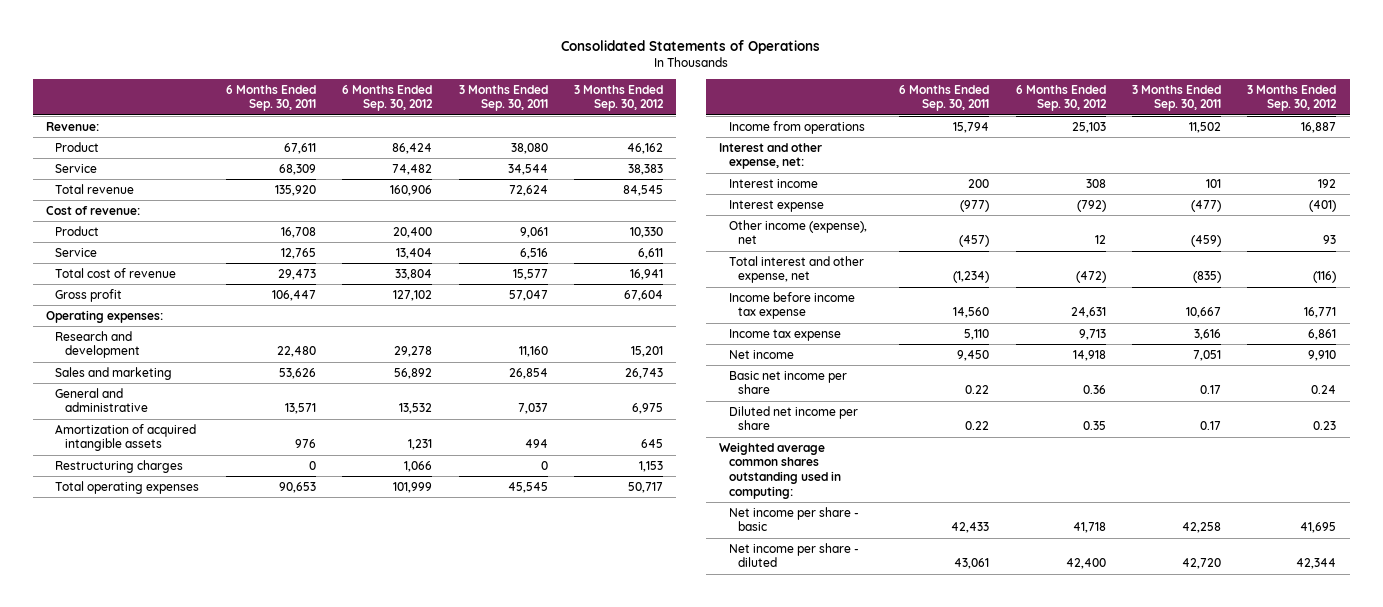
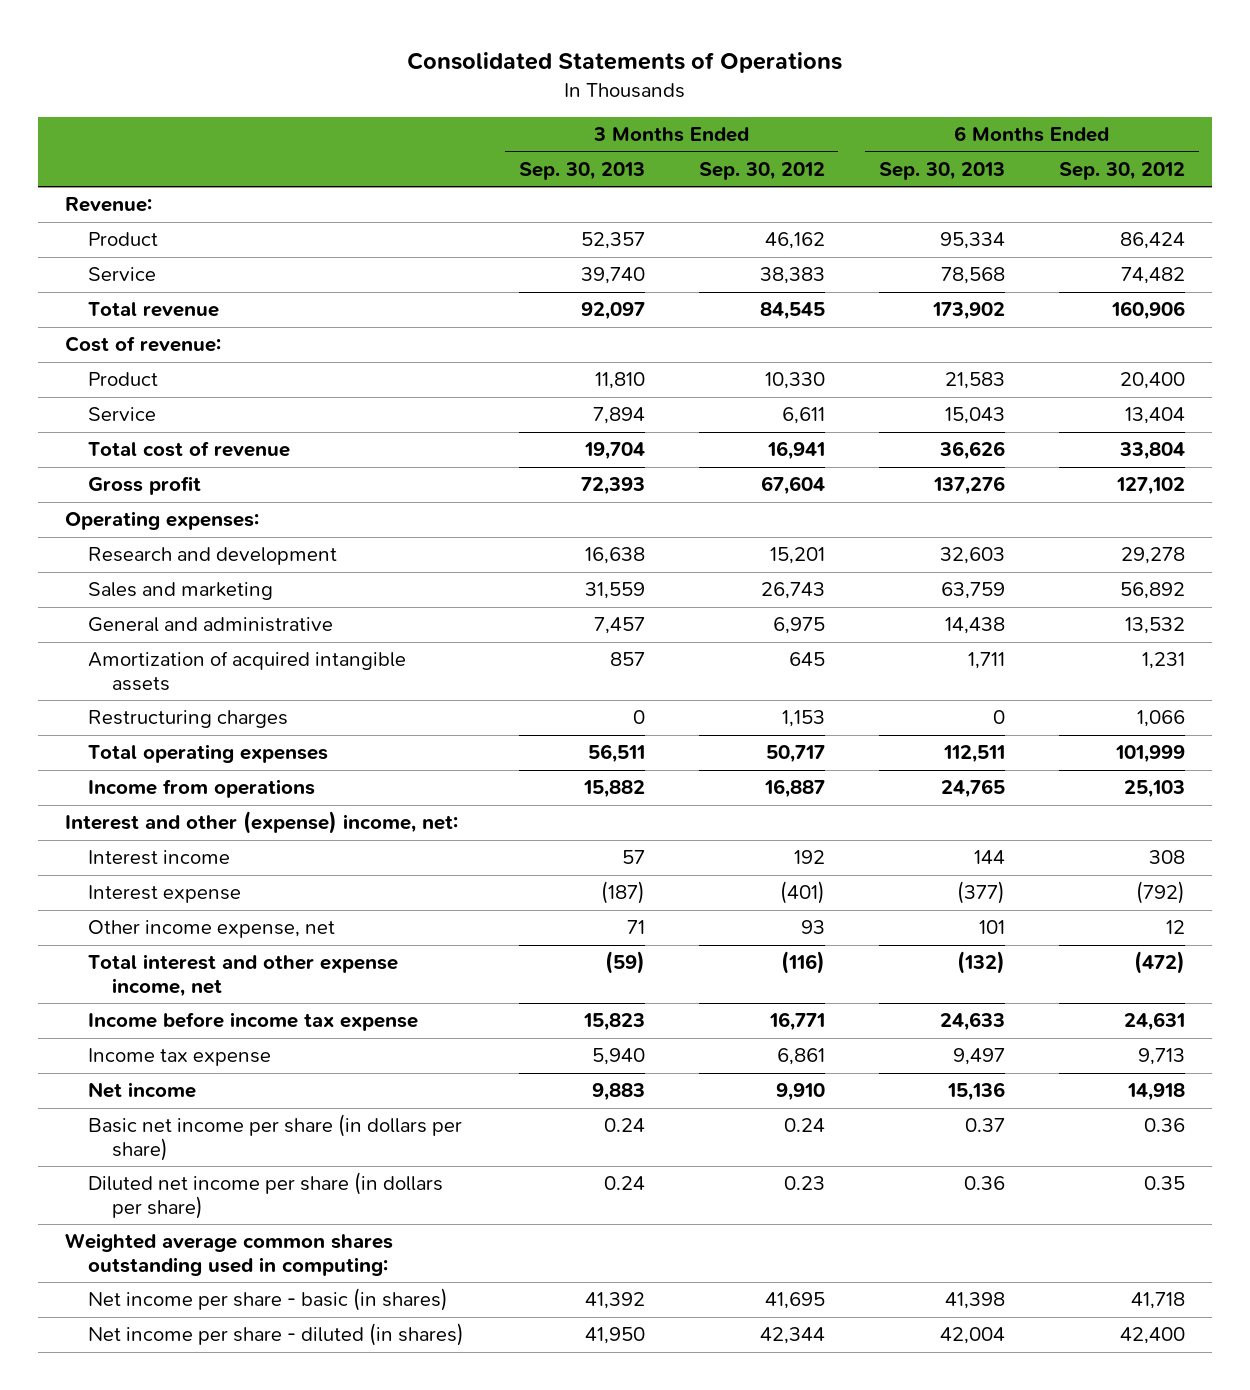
[225,84,316,112] 6 Months Ended Sep. 30, 2011 -> none
[458,84,548,112] 3 Months Ended Sep. 30, 2011 -> none
none -> [518,162,645,181] Sep. 30, 2013
none -> [879,162,1006,181] Sep. 30, 2013
[719,142,823,170] Interest and other expense, net: -> [64,811,458,835] Interest and other (expense) income, net:
[728,219,867,245] Other income (expense), net -> [88,920,336,939] Other income expense, net
[728,255,864,284] Total interest and other expense, net -> [88,954,399,997] Total interest and other expense income, net
[728,370,847,395] Basic net income per share -> [88,1114,463,1161] Basic net income per share (in dollars per share)
[728,405,858,431] Diluted net income per share -> [88,1172,444,1219] Diluted net income per share (in dollars per share)
[728,506,859,532] Net income per share - basic -> [88,1288,449,1312] Net income per share - basic (in shares)
[728,542,859,568] Net income per share - diluted -> [88,1323,465,1347] Net income per share - diluted (in shares)

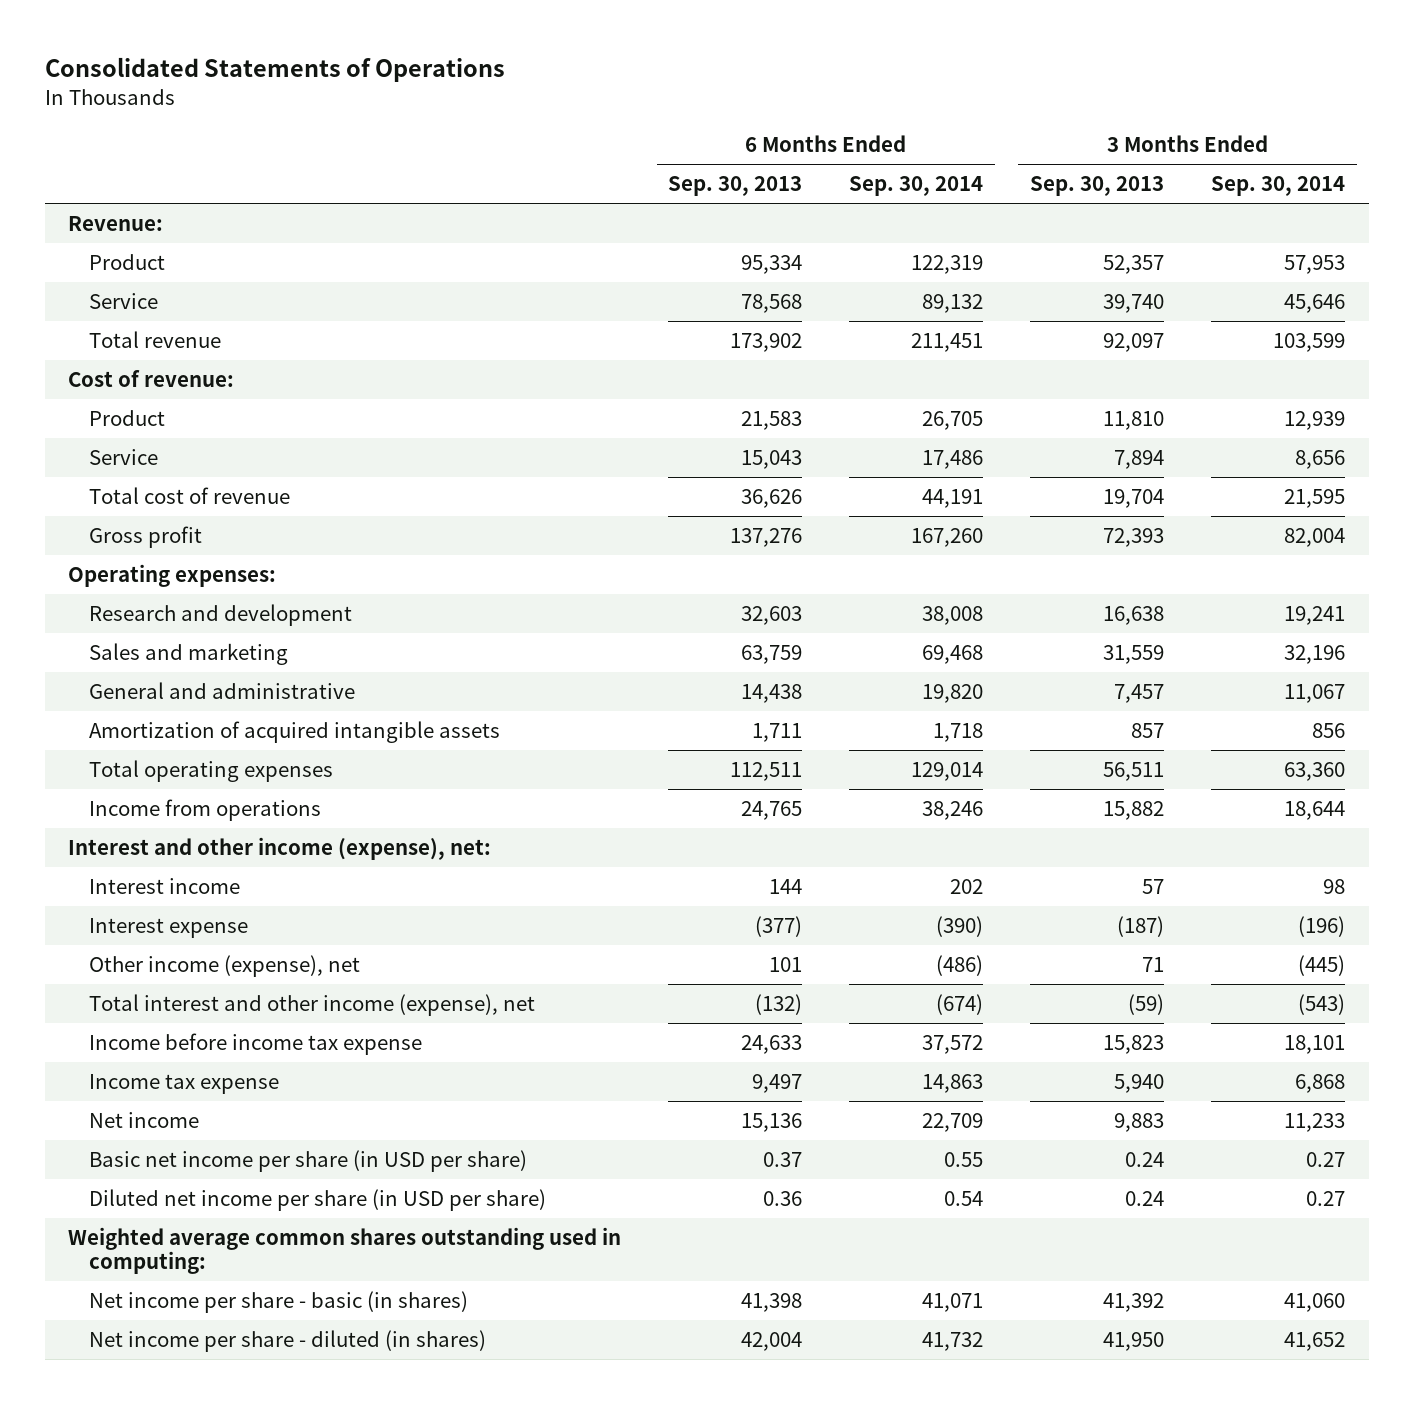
[698,162,825,181] Sep. 30, 2012 -> none
[1059,162,1186,181] Sep. 30, 2012 -> none
none -> [849,176,984,197] Sep. 30, 2014
none -> [1211,176,1346,197] Sep. 30, 2014
[88,710,289,729] Restructuring charges -> none
[64,811,458,835] Interest and other (expense) income, net: -> [68,837,492,861] Interest and other income (expense), net:
[88,920,336,939] Other income expense, net -> [89,955,361,978] Other income (expense), net
[88,954,399,997] Total interest and other expense income, net -> [89,994,536,1017] Total interest and other income (expense), net
[88,1114,463,1161] Basic net income per share (in dollars per share) -> [89,1150,528,1173] Basic net income per share (in USD per share)
[88,1172,444,1219] Diluted net income per share (in dollars per share) -> [89,1189,547,1212] Diluted net income per share (in USD per share)

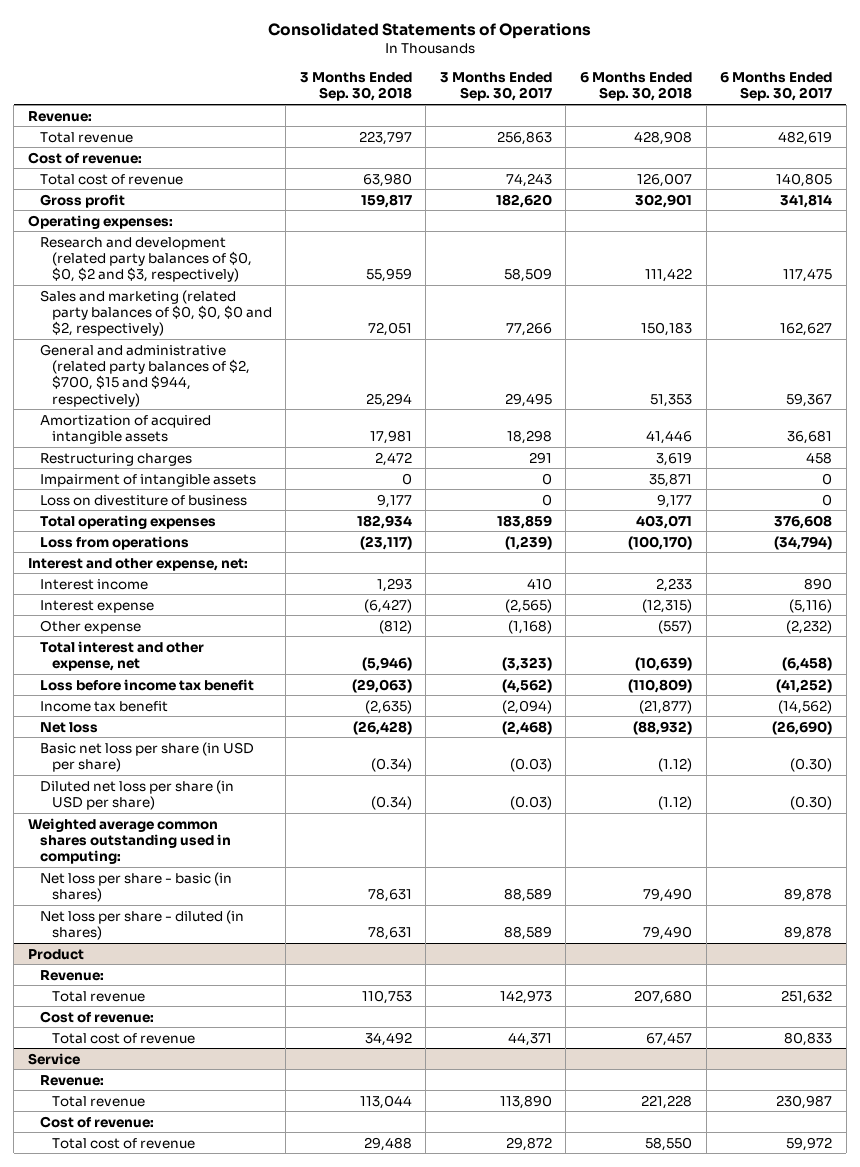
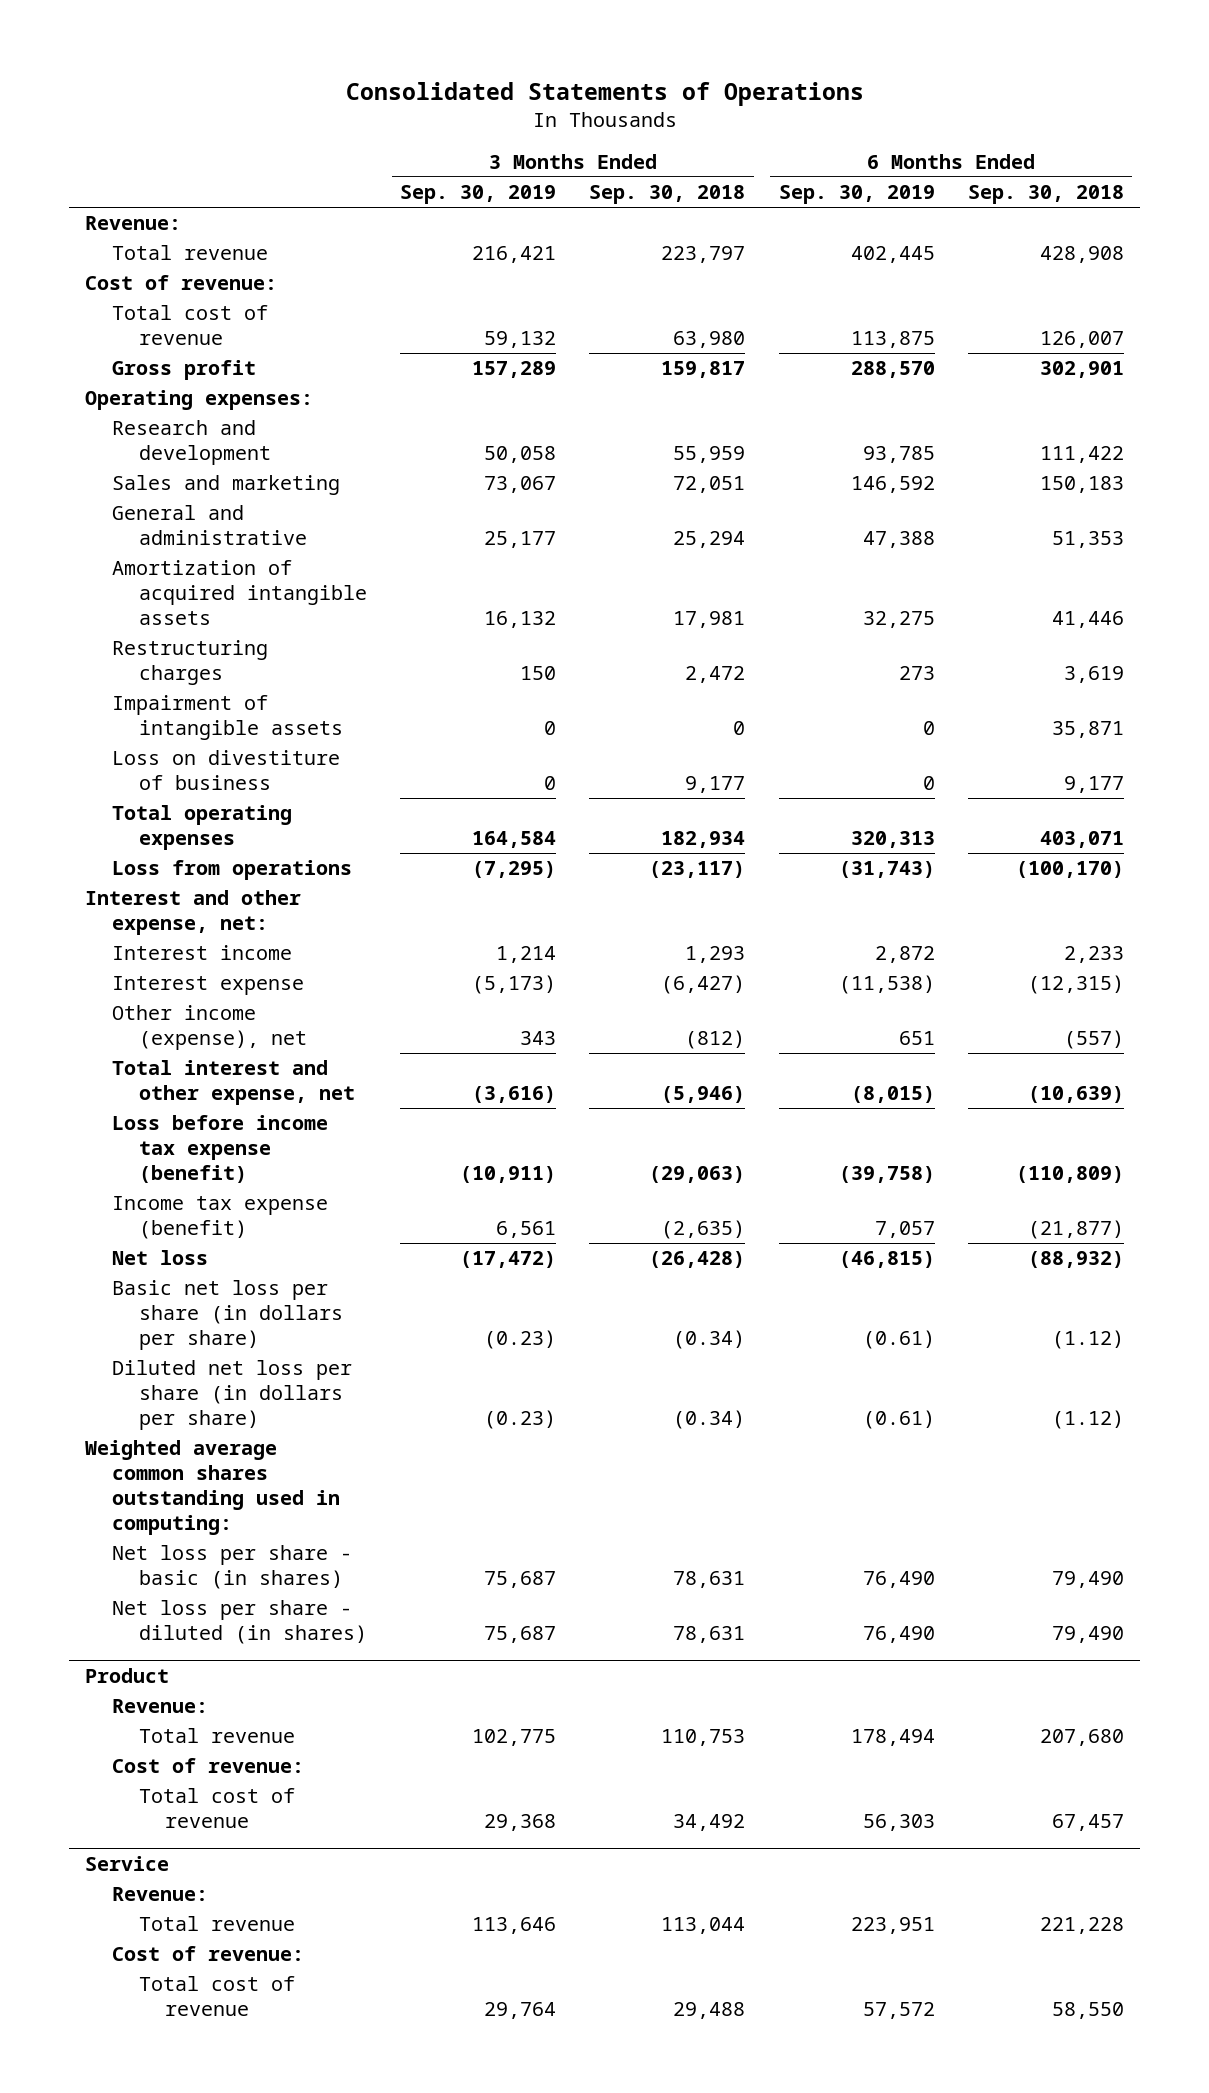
[439,71,552,102] 3 Months Ended Sep. 30, 2017 -> none
[720,71,833,102] 6 Months Ended Sep. 30, 2017 -> none
none -> [399,185,556,205] Sep. 30, 2019
none -> [778,185,935,205] Sep. 30, 2019
[39,236,252,283] Research and development (related party balances of $0, $0, $2 and $3, respectively) -> [112,420,271,466] Research and development
[39,289,272,337] Sales and marketing (related party balances of $0, $0, $0 and $2, respectively) -> [112,475,341,496] Sales and marketing
[39,343,250,407] General and administrative (related party balances of $2, $700, $15 and $944, respectively) -> [112,505,307,546] General and administrative
[39,619,141,634] Other expense -> [112,1005,307,1051] Other income (expense), net
[39,678,254,691] Loss before income tax benefit -> [112,1115,329,1184] Loss before income tax expense (benefit)
[39,700,168,712] Income tax benefit -> [112,1196,329,1240] Income tax expense (benefit)
[39,741,254,772] Basic net loss per share (in USD per share) -> [112,1280,343,1351] Basic net loss per share (in dollars per share)
[39,779,234,810] Diluted net loss per share (in USD per share) -> [112,1360,353,1431] Diluted net loss per share (in dollars per share)

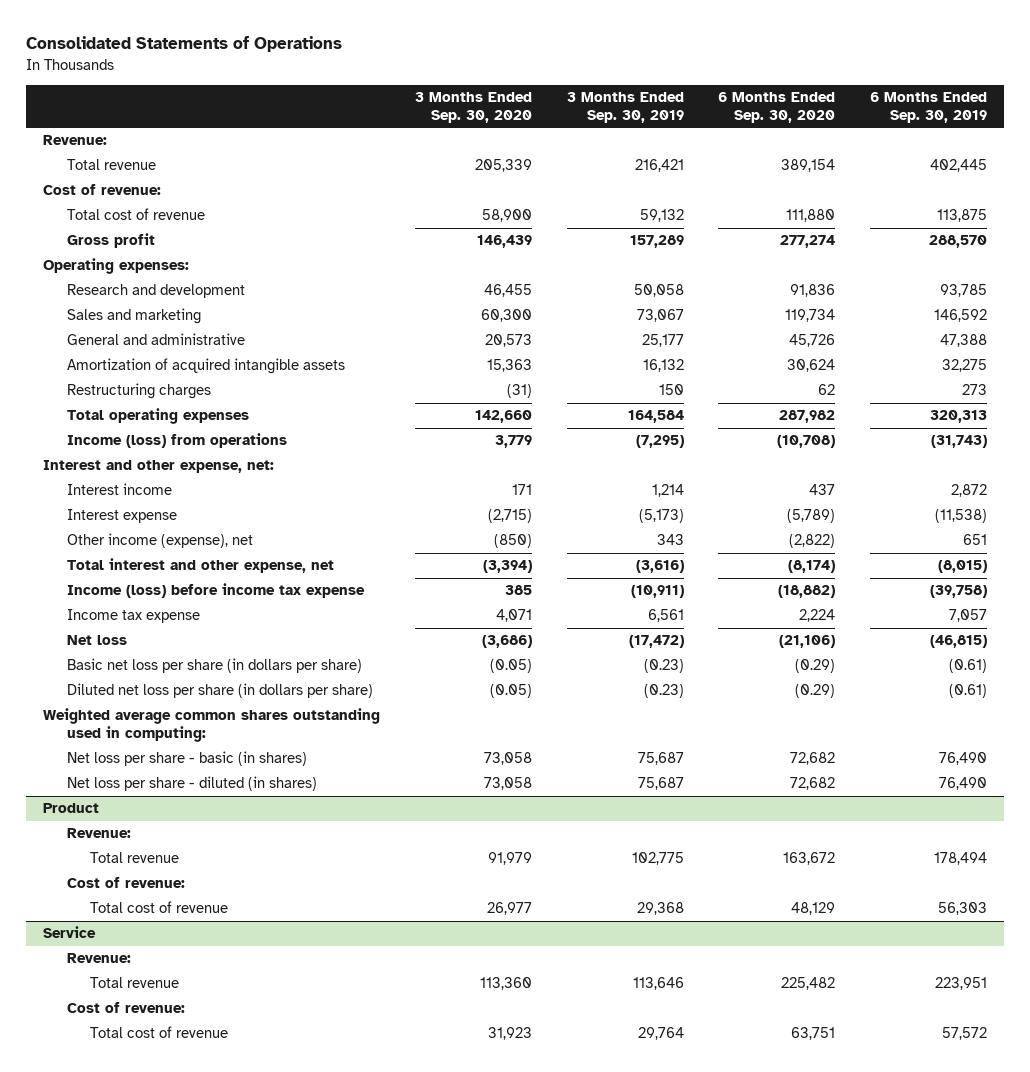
[589,185,746,205] Sep. 30, 2018 -> none
[967,185,1124,205] Sep. 30, 2018 -> none
none -> [415,92,533,124] 3 Months Ended Sep. 30, 2020
none -> [718,92,836,124] 6 Months Ended Sep. 30, 2020
[112,695,343,741] Impairment of intangible assets -> none
[112,750,341,791] Loss on divestiture of business -> none
[112,860,353,881] Loss from operations -> [66,433,287,449] Income (loss) from operations
[112,1115,329,1184] Loss before income tax expense (benefit) -> [66,583,365,599] Income (loss) before income tax expense
[112,1196,329,1240] Income tax expense (benefit) -> [66,609,200,624] Income tax expense

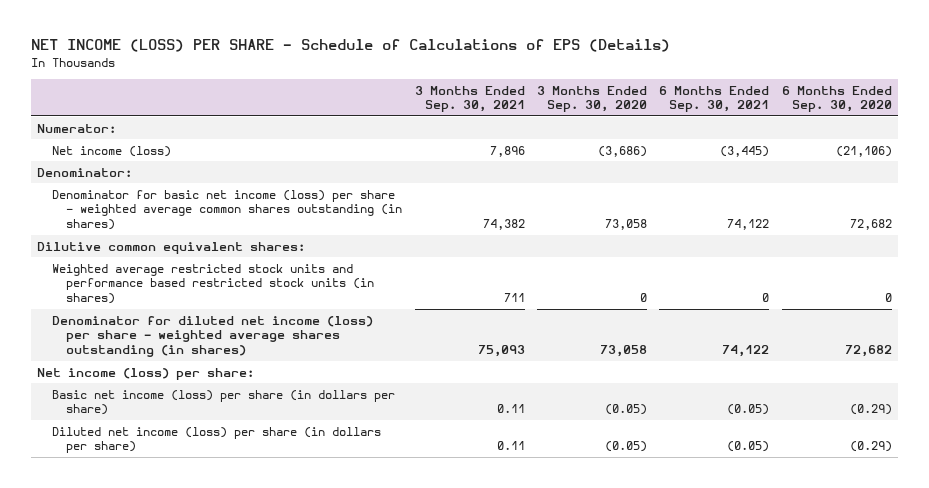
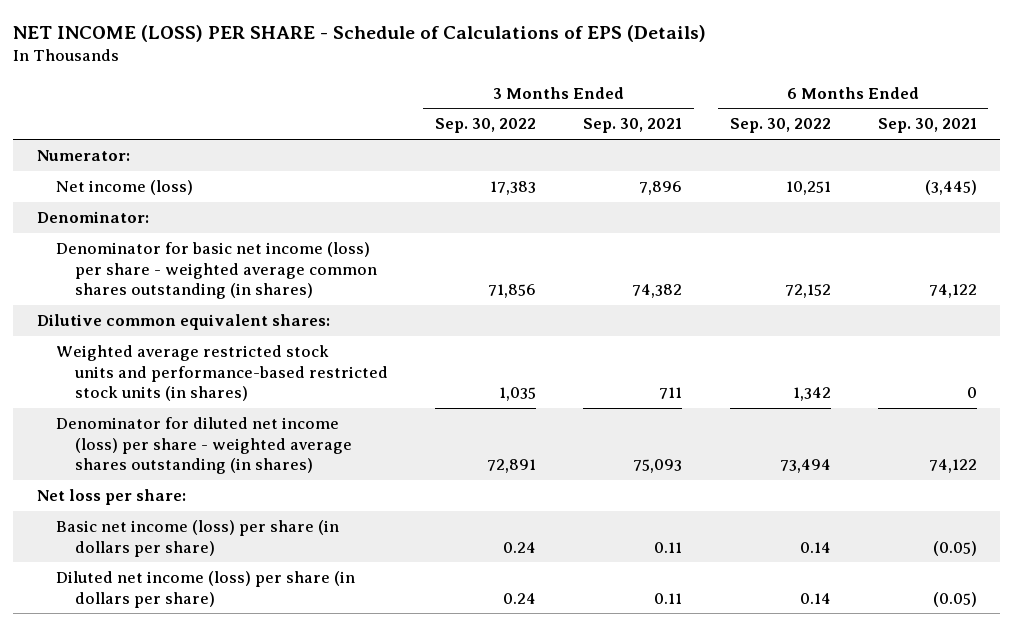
[536,85,647,113] 3 Months Ended Sep. 30, 2020 -> none
[781,85,892,113] 6 Months Ended Sep. 30, 2020 -> none
none -> [435,118,537,134] Sep. 30, 2022
none -> [729,118,831,134] Sep. 30, 2022
[51,263,375,305] Weighted average restricted stock units and performance based restricted stock units (in shares) -> [56,344,388,402] Weighted average restricted stock units and performance-based restricted stock units (in shares)
[37,367,255,380] Net income (loss) per share: -> [37,488,187,505] Net loss per share:

